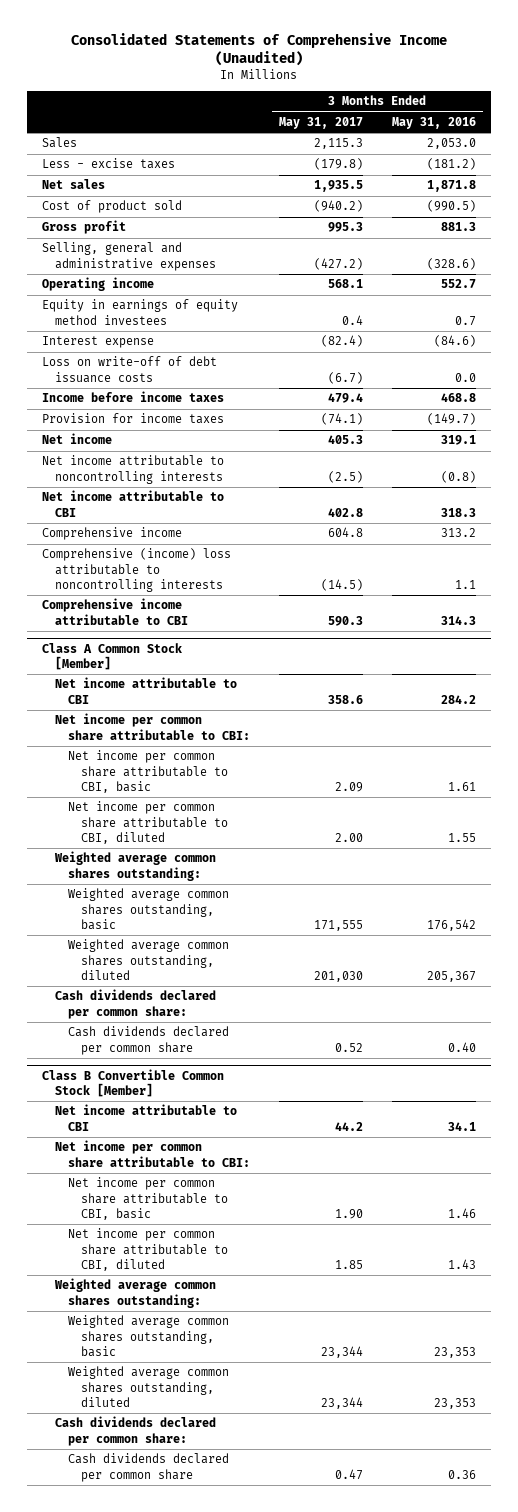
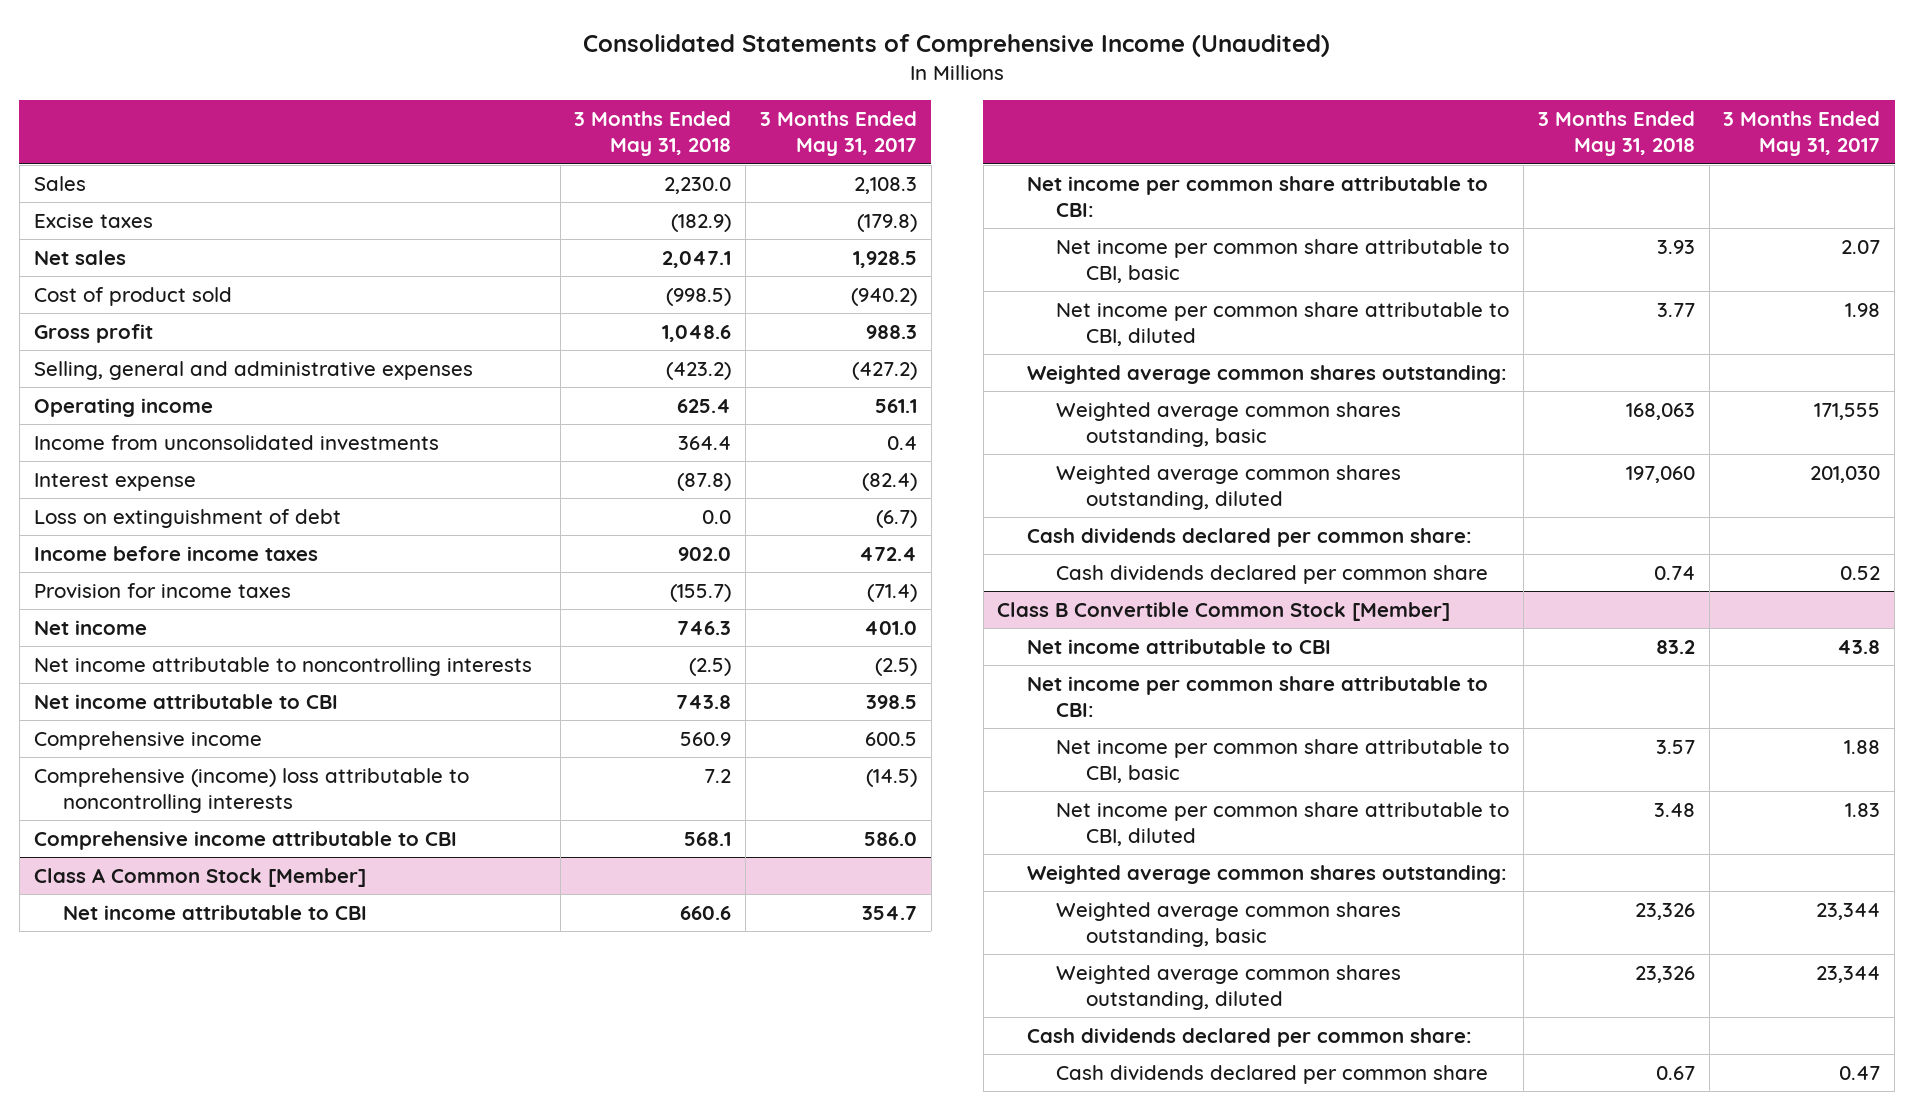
[391,116,476,129] May 31, 2016 -> none
none -> [574,111,732,157] 3 Months Ended May 31, 2018
[313,138,363,150] 2,115.3 -> [853,177,917,195] 2,108.3
[41,158,175,170] Less - excise taxes -> [33,214,153,229] Excise taxes
[313,180,363,193] 1,935.5 -> [852,251,917,269] 1,928.5
[327,222,363,233] 995.3 -> [865,325,917,340] 988.3
[41,299,238,325] Equity in earnings of equity method investees -> none
[327,279,363,289] 568.1 -> [874,399,917,414] 561.1
none -> [33,435,439,451] Income from unconsolidated investments
[41,356,217,383] Loss on write-off of debt issuance costs -> none
none -> [33,509,341,529] Loss on extinguishment of debt
[327,393,363,404] 479.4 -> [858,547,917,562] 472.4
[320,413,363,426] (74.1) -> [866,584,917,603] (71.4)
[327,435,363,445] 405.3 -> [863,621,917,636] 401.0
[327,507,363,517] 402.8 -> [865,695,917,710] 398.5
[327,527,363,538] 604.8 -> [864,732,917,747] 600.5
[327,615,363,626] 590.3 -> [863,832,917,847] 586.0
[327,694,363,704] 358.6 -> [861,906,917,921] 354.7
[334,781,363,792] 2.09 -> [1841,240,1881,255] 2.07
[334,832,363,842] 2.00 -> [1845,303,1881,318] 1.98
[334,1121,363,1131] 44.2 -> [1837,640,1881,655] 43.8
[334,1208,363,1219] 1.90 -> [1844,740,1881,755] 1.88
[334,1259,363,1269] 1.85 -> [1845,803,1881,818] 1.83

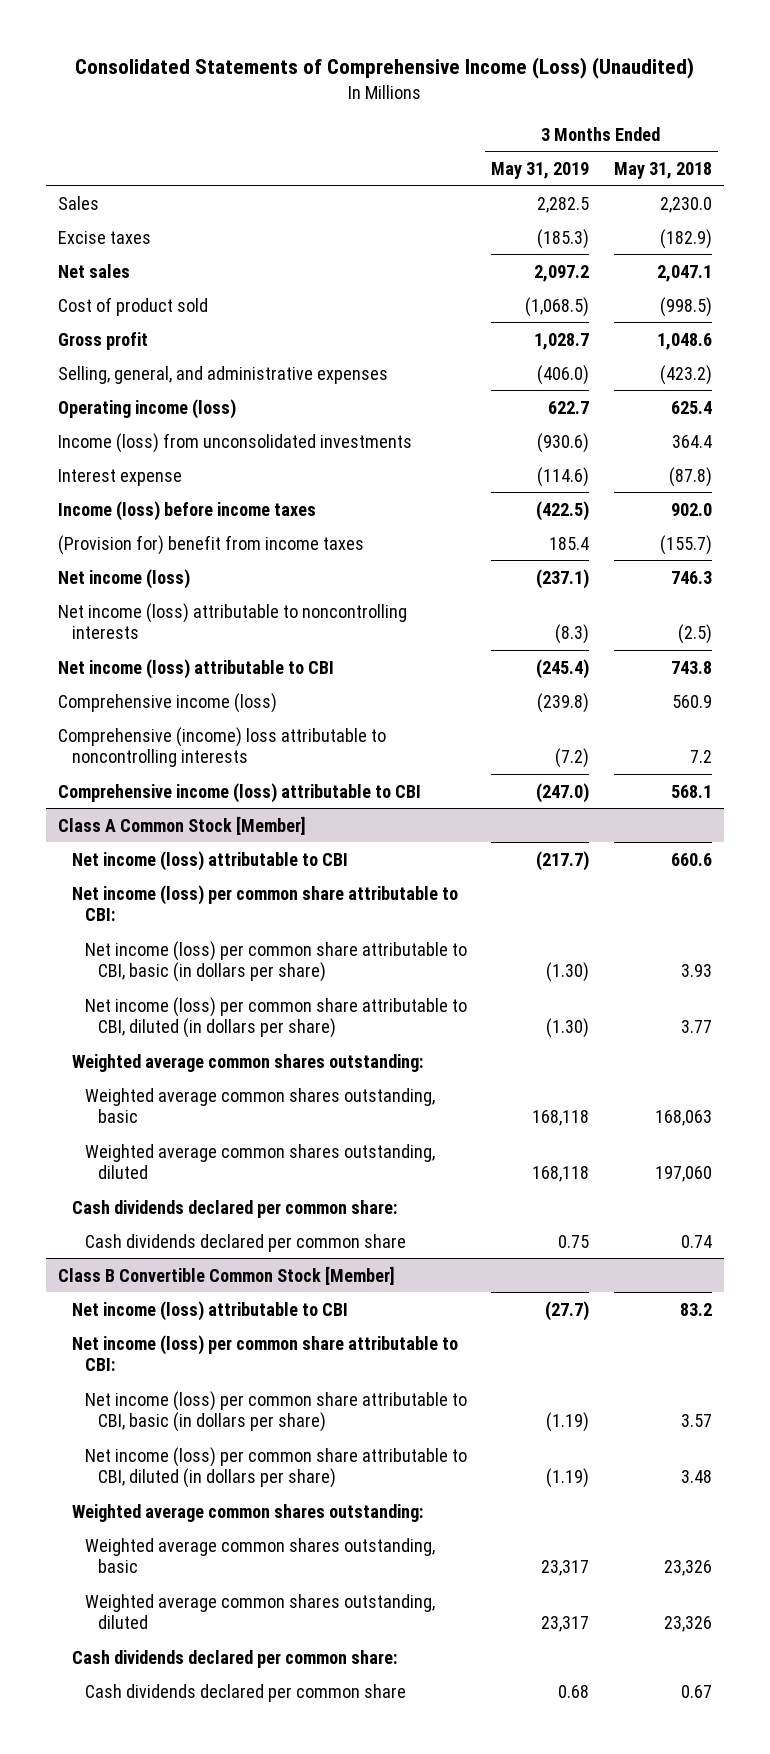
[583,33,1331,57] Consolidated Statements of Comprehensive Income (Unaudited) -> [74,57,694,80] Consolidated Statements of Comprehensive Income (Loss) (Unaudited)
[759,111,917,157] 3 Months Ended May 31, 2017 -> none
none -> [491,161,590,179] May 31, 2019
[33,361,473,381] Selling, general and administrative expenses -> [58,365,389,384] Selling, general, and administrative expenses
[33,398,213,418] Operating income -> [58,398,237,419] Operating income (loss)
[33,435,439,451] Income from unconsolidated investments -> [58,432,413,453] Income (loss) from unconsolidated investments
[33,509,341,529] Loss on extinguishment of debt -> none
[33,546,318,562] Income before income taxes -> [58,500,317,521] Income (loss) before income taxes
[33,583,291,599] Provision for income taxes -> [58,534,365,555] (Provision for) benefit from income taxes
[33,620,147,636] Net income -> [58,568,191,589] Net income (loss)
[33,657,532,677] Net income attributable to noncontrolling interests -> [58,602,408,639] Net income (loss) attributable to noncontrolling interests
[33,694,338,710] Net income attributable to CBI -> [58,658,335,679] Net income (loss) attributable to CBI
[33,731,262,751] Comprehensive income -> [58,692,278,713] Comprehensive income (loss)
[33,831,457,851] Comprehensive income attributable to CBI -> [58,782,422,803] Comprehensive income (loss) attributable to CBI
[63,905,368,921] Net income attributable to CBI -> [71,850,348,871] Net income (loss) attributable to CBI
[1026,176,1488,217] Net income per common share attributable to CBI: -> [71,884,458,921] Net income (loss) per common share attributable to CBI:
[1056,239,1510,283] Net income per common share attributable to CBI, basic -> [85,940,468,982] Net income (loss) per common share attributable to CBI, basic (in dollars per share)
[1056,302,1510,346] Net income per common share attributable to CBI, diluted -> [85,996,468,1038] Net income (loss) per common share attributable to CBI, diluted (in dollars per share)
[1026,639,1331,655] Net income attributable to CBI -> [71,1300,348,1321] Net income (loss) attributable to CBI
[1026,676,1488,717] Net income per common share attributable to CBI: -> [71,1334,458,1371] Net income (loss) per common share attributable to CBI:
[1056,739,1510,783] Net income per common share attributable to CBI, basic -> [85,1390,468,1432] Net income (loss) per common share attributable to CBI, basic (in dollars per share)
[1056,802,1510,846] Net income per common share attributable to CBI, diluted -> [85,1446,468,1488] Net income (loss) per common share attributable to CBI, diluted (in dollars per share)

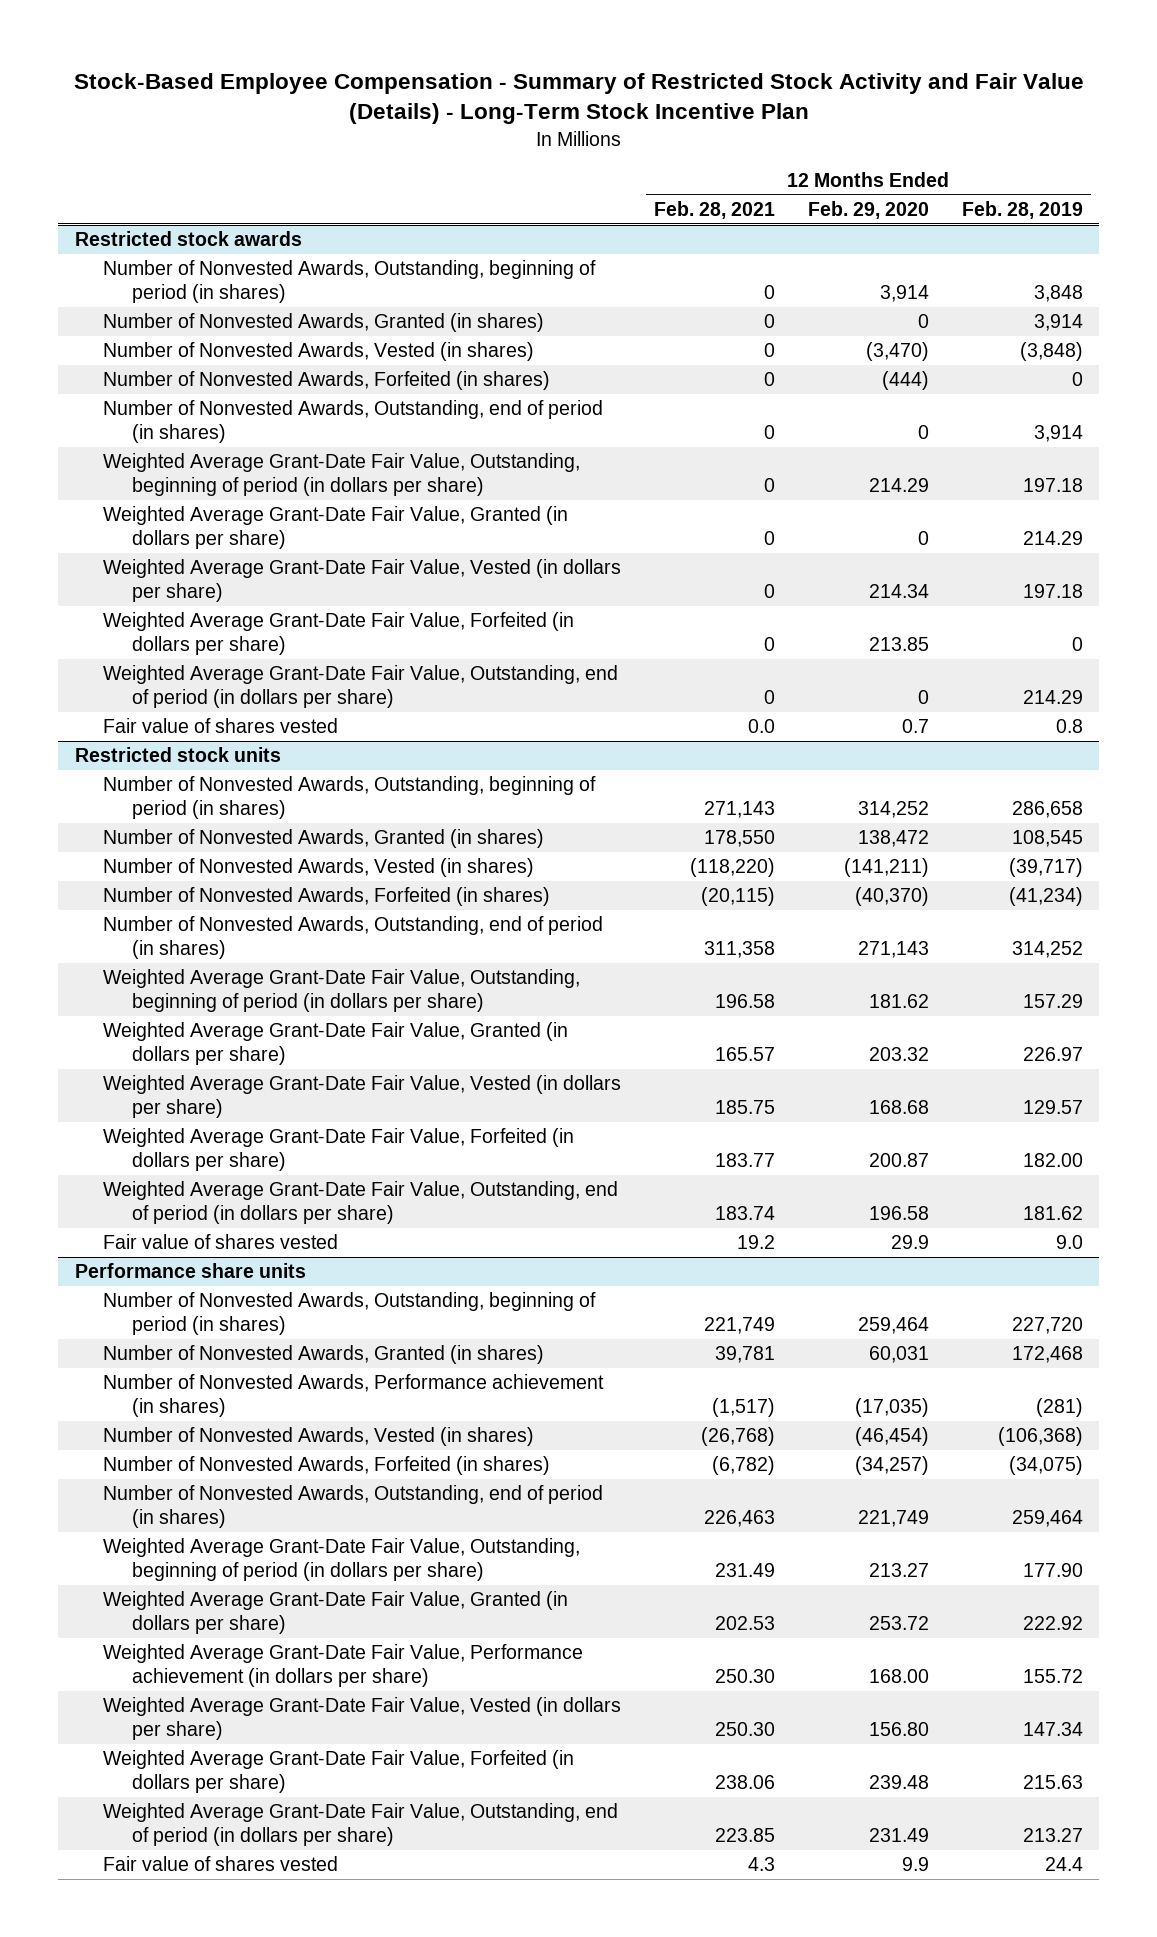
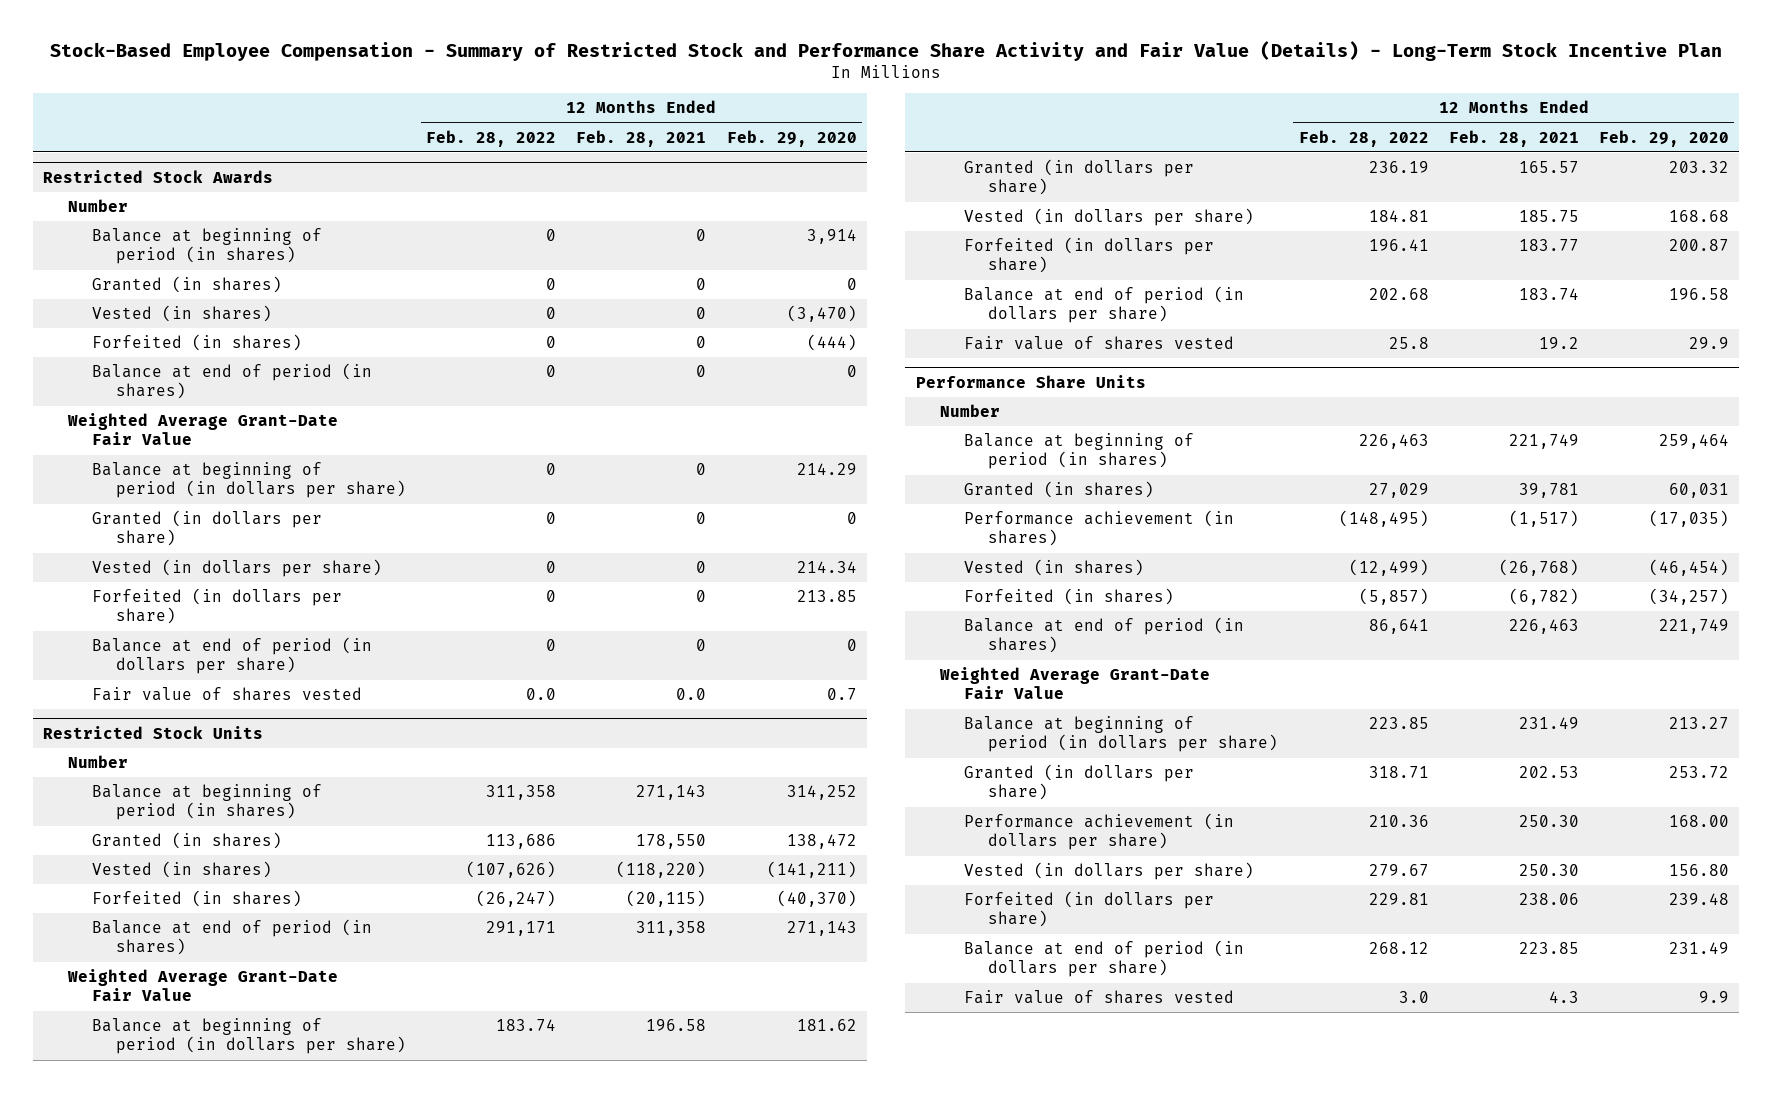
[73,72,1084,125] Stock-Based Employee Compensation - Summary of Restricted Stock Activity and Fair Value (Details) - Long-Term Stock Incentive Plan -> [50,41,1723,62] Stock-Based Employee Compensation - Summary of Restricted Stock and Performance Share Activity and Fair Value (Details) - Long-Term Stock Incentive Plan
[961,200,1083,219] Feb. 28, 2019 -> none
none -> [426,129,557,147] Feb. 28, 2022
[74,231,302,247] Restricted stock awards -> [43,169,274,183] Restricted Stock Awards
none -> [67,198,128,212] Number
[103,260,597,304] Number of Nonvested Awards, Outstanding, beginning of period (in shares) -> [91,227,322,265] Balance at beginning of period (in shares)
[103,313,545,333] Number of Nonvested Awards, Granted (in shares) -> [91,275,282,293] Granted (in shares)
[103,342,535,362] Number of Nonvested Awards, Vested (in shares) -> [91,304,272,322] Vested (in shares)
[103,371,551,391] Number of Nonvested Awards, Forfeited (in shares) -> [91,333,302,351] Forfeited (in shares)
[103,400,604,444] Number of Nonvested Awards, Outstanding, end of period (in shares) -> [91,362,372,400] Balance at end of period (in shares)
none -> [66,412,338,446] Weighted Average Grant-Date Fair Value
[103,453,581,497] Weighted Average Grant-Date Fair Value, Outstanding, beginning of period (in dollars per share) -> [91,461,407,499] Balance at beginning of period (in dollars per share)
[103,506,569,550] Weighted Average Grant-Date Fair Value, Granted (in dollars per share) -> [91,509,322,547] Granted (in dollars per share)
[103,559,622,603] Weighted Average Grant-Date Fair Value, Vested (in dollars per share) -> [91,558,382,577] Vested (in dollars per share)
[103,612,575,656] Weighted Average Grant-Date Fair Value, Forfeited (in dollars per share) -> [91,587,342,625] Forfeited (in dollars per share)
[103,665,619,709] Weighted Average Grant-Date Fair Value, Outstanding, end of period (in dollars per share) -> [91,636,372,675] Balance at end of period (in dollars per share)
[74,747,281,763] Restricted stock units -> [43,725,264,739] Restricted Stock Units
none -> [67,754,128,768] Number
[103,776,597,820] Number of Nonvested Awards, Outstanding, beginning of period (in shares) -> [91,783,322,821] Balance at beginning of period (in shares)
[103,829,545,849] Number of Nonvested Awards, Granted (in shares) -> [91,831,282,849] Granted (in shares)
[103,858,535,878] Number of Nonvested Awards, Vested (in shares) -> [91,860,272,878] Vested (in shares)
[103,887,551,907] Number of Nonvested Awards, Forfeited (in shares) -> [91,889,302,907] Forfeited (in shares)
[103,916,604,960] Number of Nonvested Awards, Outstanding, end of period (in shares) -> [91,918,372,956] Balance at end of period (in shares)
none -> [66,968,338,1002] Weighted Average Grant-Date Fair Value
[103,969,581,1013] Weighted Average Grant-Date Fair Value, Outstanding, beginning of period (in dollars per share) -> [91,1017,407,1055] Balance at beginning of period (in dollars per share)
[103,1022,569,1066] Weighted Average Grant-Date Fair Value, Granted (in dollars per share) -> [964,158,1195,196] Granted (in dollars per share)
[103,1075,622,1119] Weighted Average Grant-Date Fair Value, Vested (in dollars per share) -> [964,207,1255,226] Vested (in dollars per share)
[103,1128,575,1172] Weighted Average Grant-Date Fair Value, Forfeited (in dollars per share) -> [964,236,1215,274] Forfeited (in dollars per share)
[103,1181,619,1225] Weighted Average Grant-Date Fair Value, Outstanding, end of period (in dollars per share) -> [964,285,1245,324] Balance at end of period (in dollars per share)
[74,1263,306,1279] Performance share units -> [915,374,1146,388] Performance Share Units
none -> [939,403,1000,417] Number
[103,1292,597,1336] Number of Nonvested Awards, Outstanding, beginning of period (in shares) -> [964,432,1195,470] Balance at beginning of period (in shares)
[103,1345,545,1365] Number of Nonvested Awards, Granted (in shares) -> [964,480,1155,498] Granted (in shares)
[103,1374,605,1418] Number of Nonvested Awards, Performance achievement (in shares) -> [964,509,1235,547] Performance achievement (in shares)
[103,1427,535,1447] Number of Nonvested Awards, Vested (in shares) -> [964,558,1145,576] Vested (in shares)
[103,1456,551,1476] Number of Nonvested Awards, Forfeited (in shares) -> [964,587,1175,605] Forfeited (in shares)
[103,1485,604,1529] Number of Nonvested Awards, Outstanding, end of period (in shares) -> [964,616,1245,654] Balance at end of period (in shares)
none -> [938,666,1210,700] Weighted Average Grant-Date Fair Value
[103,1538,581,1582] Weighted Average Grant-Date Fair Value, Outstanding, beginning of period (in dollars per share) -> [964,715,1279,753] Balance at beginning of period (in dollars per share)
[103,1591,569,1635] Weighted Average Grant-Date Fair Value, Granted (in dollars per share) -> [964,763,1195,801] Granted (in dollars per share)
[103,1644,584,1688] Weighted Average Grant-Date Fair Value, Performance achievement (in dollars per share) -> [964,812,1235,851] Performance achievement (in dollars per share)
[103,1697,622,1741] Weighted Average Grant-Date Fair Value, Vested (in dollars per share) -> [964,861,1255,880] Vested (in dollars per share)
[103,1750,575,1794] Weighted Average Grant-Date Fair Value, Forfeited (in dollars per share) -> [964,890,1215,928] Forfeited (in dollars per share)
[103,1803,619,1847] Weighted Average Grant-Date Fair Value, Outstanding, end of period (in dollars per share) -> [964,939,1245,978] Balance at end of period (in dollars per share)

